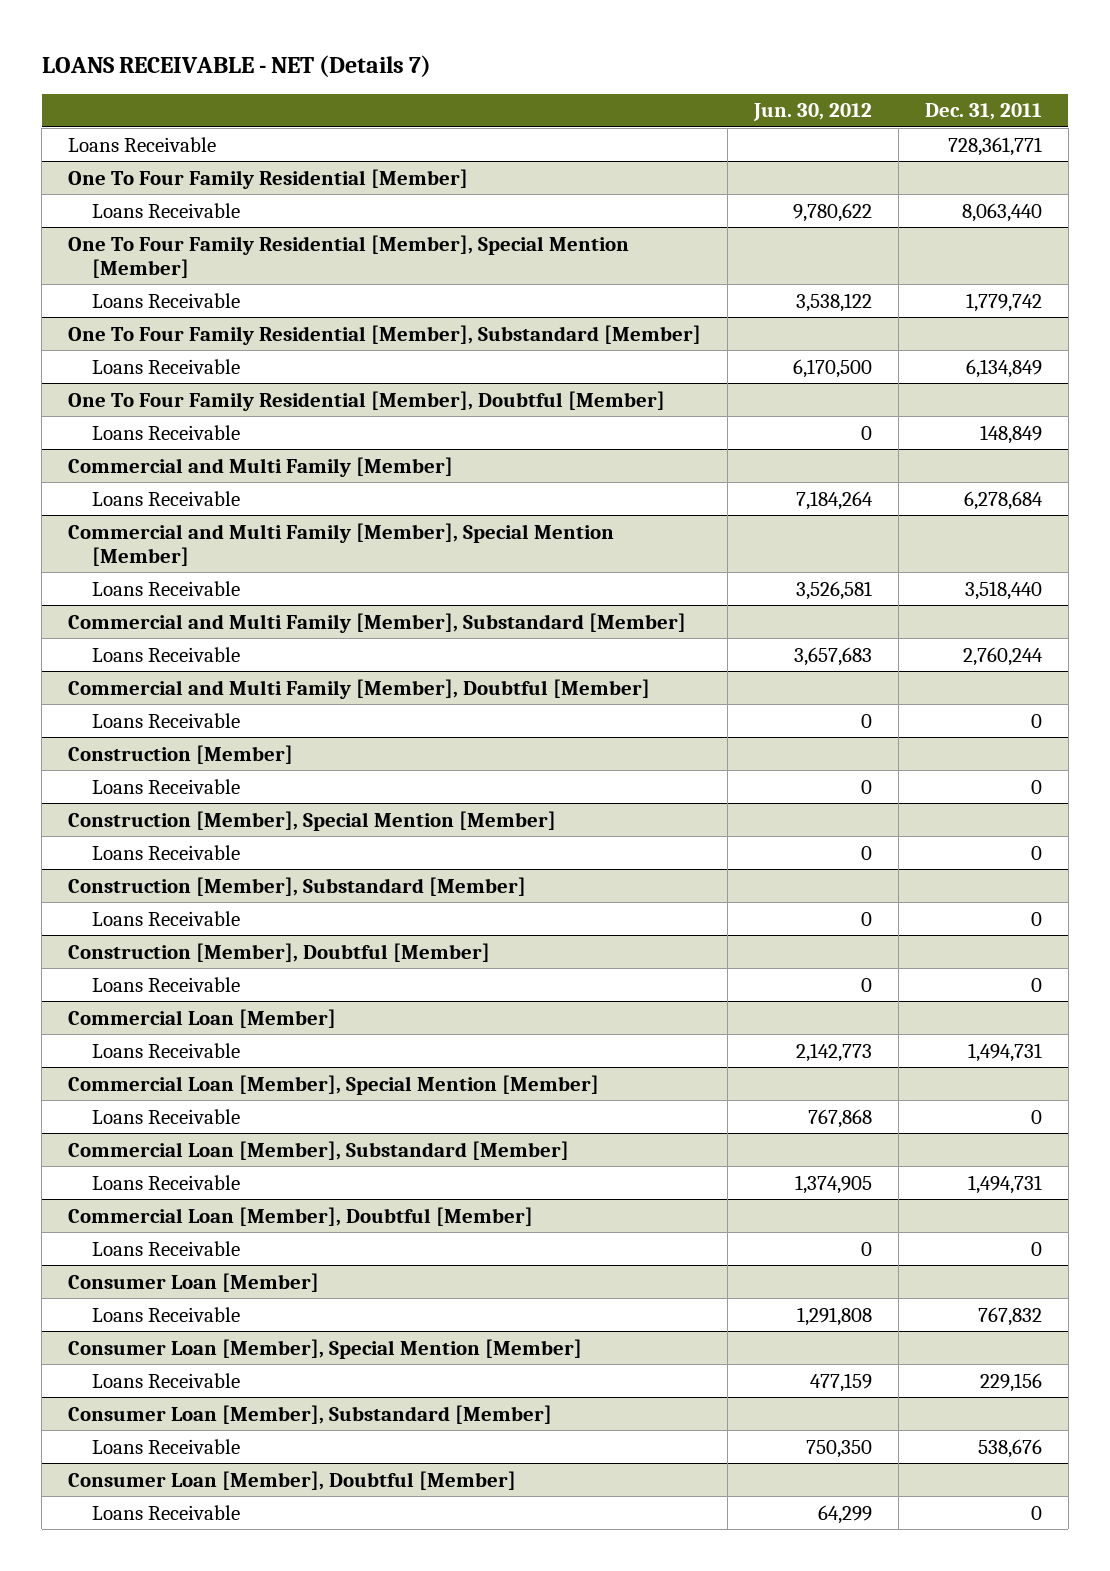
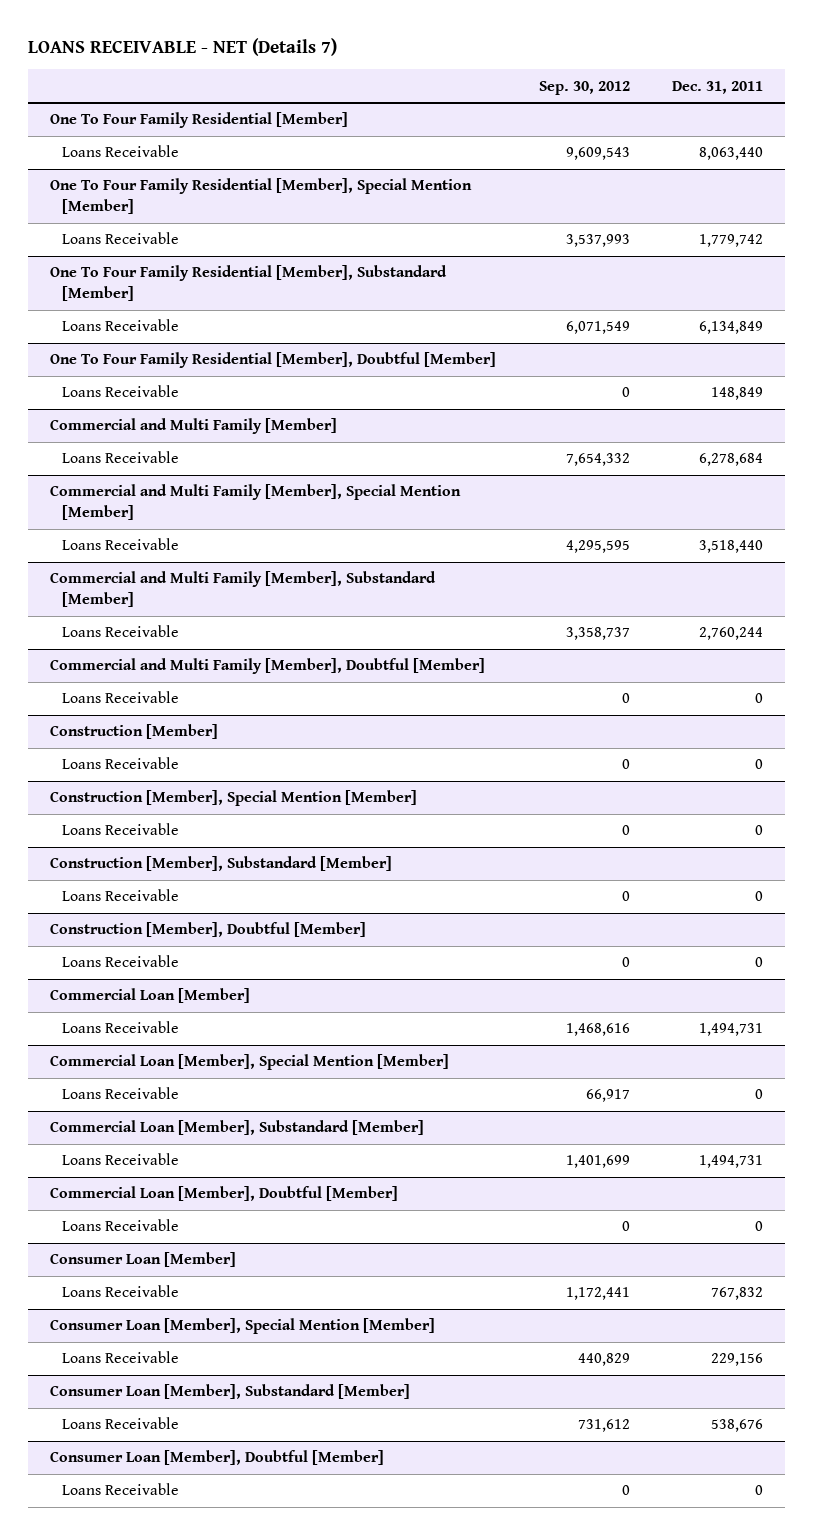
[753,103,873,122] Jun. 30, 2012 -> none
none -> [538,80,630,95] Sep. 30, 2012
[68,136,217,152] Loans Receivable -> none

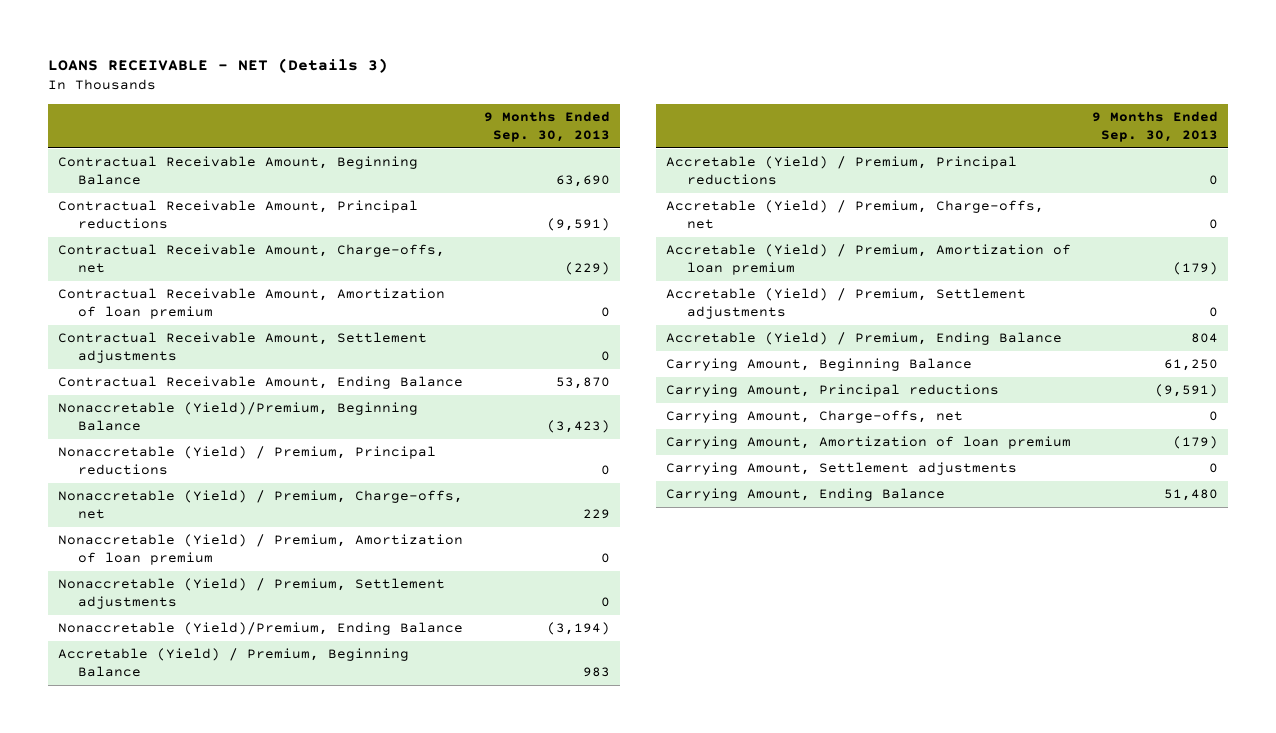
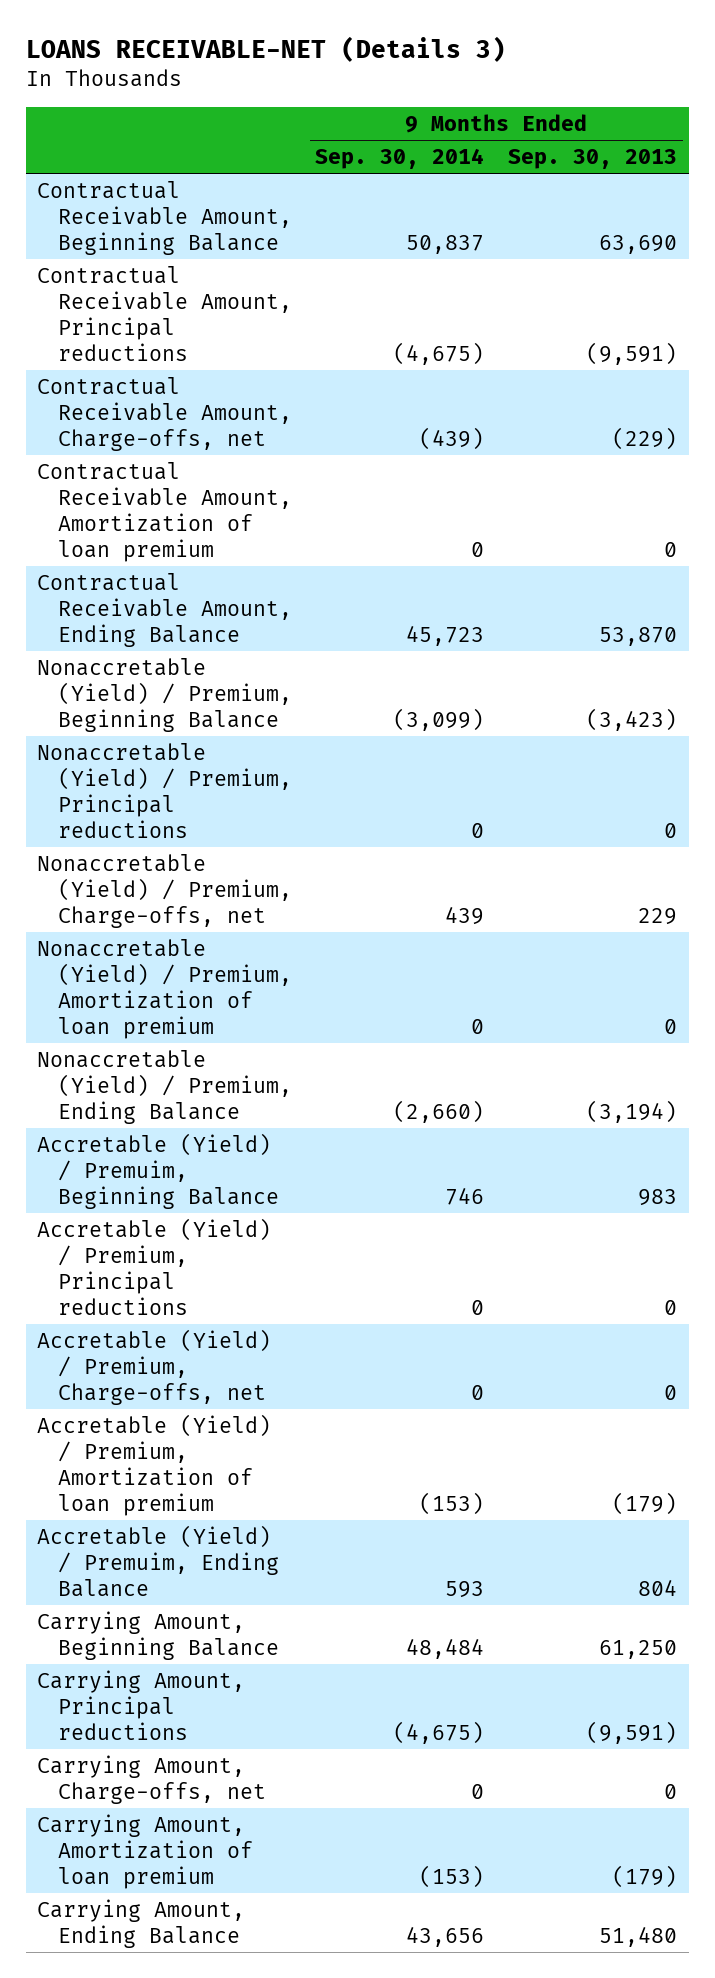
[47,57,388,73] LOANS RECEIVABLE - NET (Details 3) -> [25,36,506,63] LOANS RECEIVABLE-NET (Details 3)
none -> [315,148,485,170] Sep. 30, 2014
[58,332,428,364] Contractual Receivable Amount, Settlement adjustments -> none
[58,402,419,432] Nonaccretable (Yield)/Premium, Beginning Balance -> [37,657,292,733] Nonaccretable (Yield) / Premium, Beginning Balance
[58,578,446,610] Nonaccretable (Yield) / Premium, Settlement adjustments -> none
[58,622,464,636] Nonaccretable (Yield)/Premium, Ending Balance -> [37,1049,292,1125] Nonaccretable (Yield) / Premium, Ending Balance
[58,648,410,678] Accretable (Yield) / Premium, Beginning Balance -> [37,1132,279,1210] Accretable (Yield) / Premuim, Beginning Balance
[666,288,1027,320] Accretable (Yield) / Premium, Settlement adjustments -> none
[666,332,1063,346] Accretable (Yield) / Premium, Ending Balance -> [37,1524,279,1598] Accretable (Yield) / Premuim, Ending Balance
[666,462,1018,476] Carrying Amount, Settlement adjustments -> none

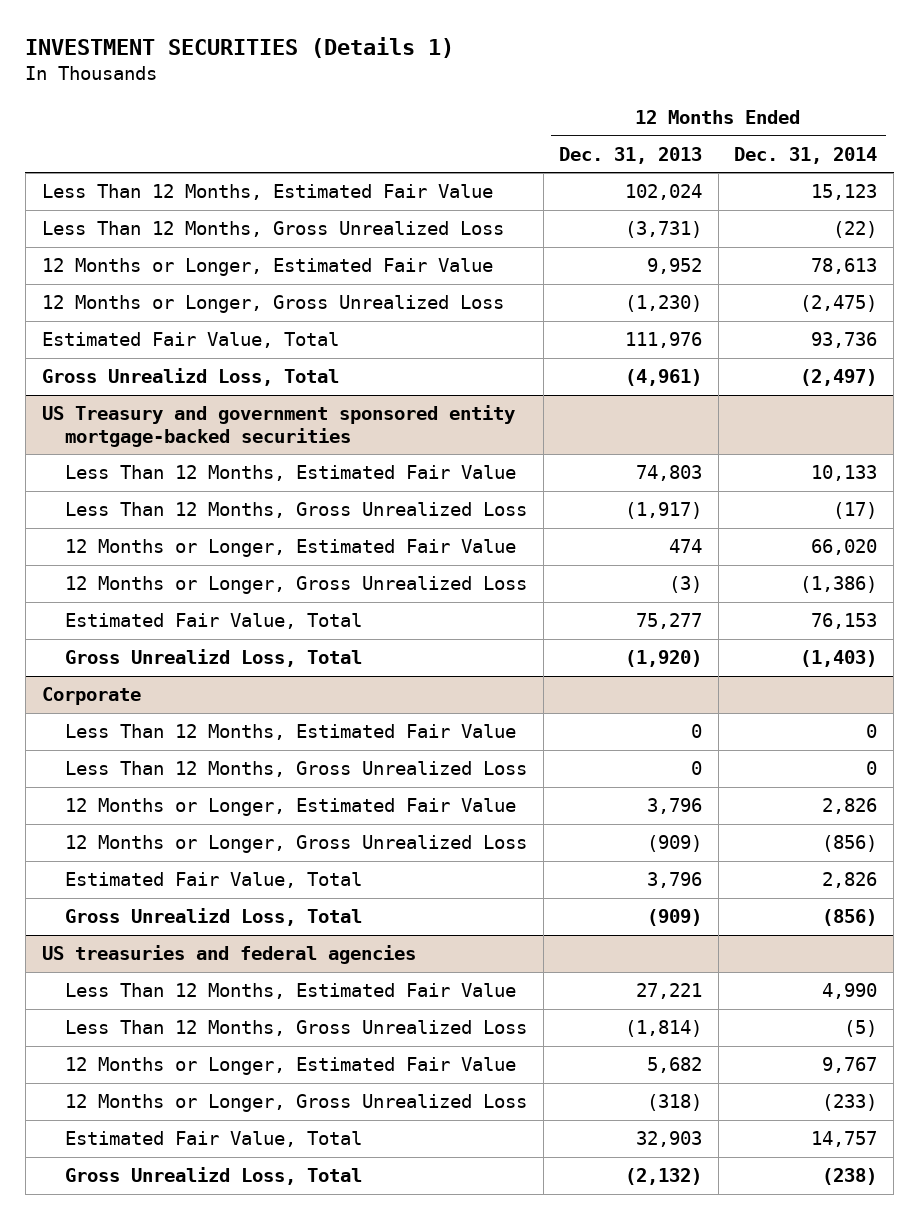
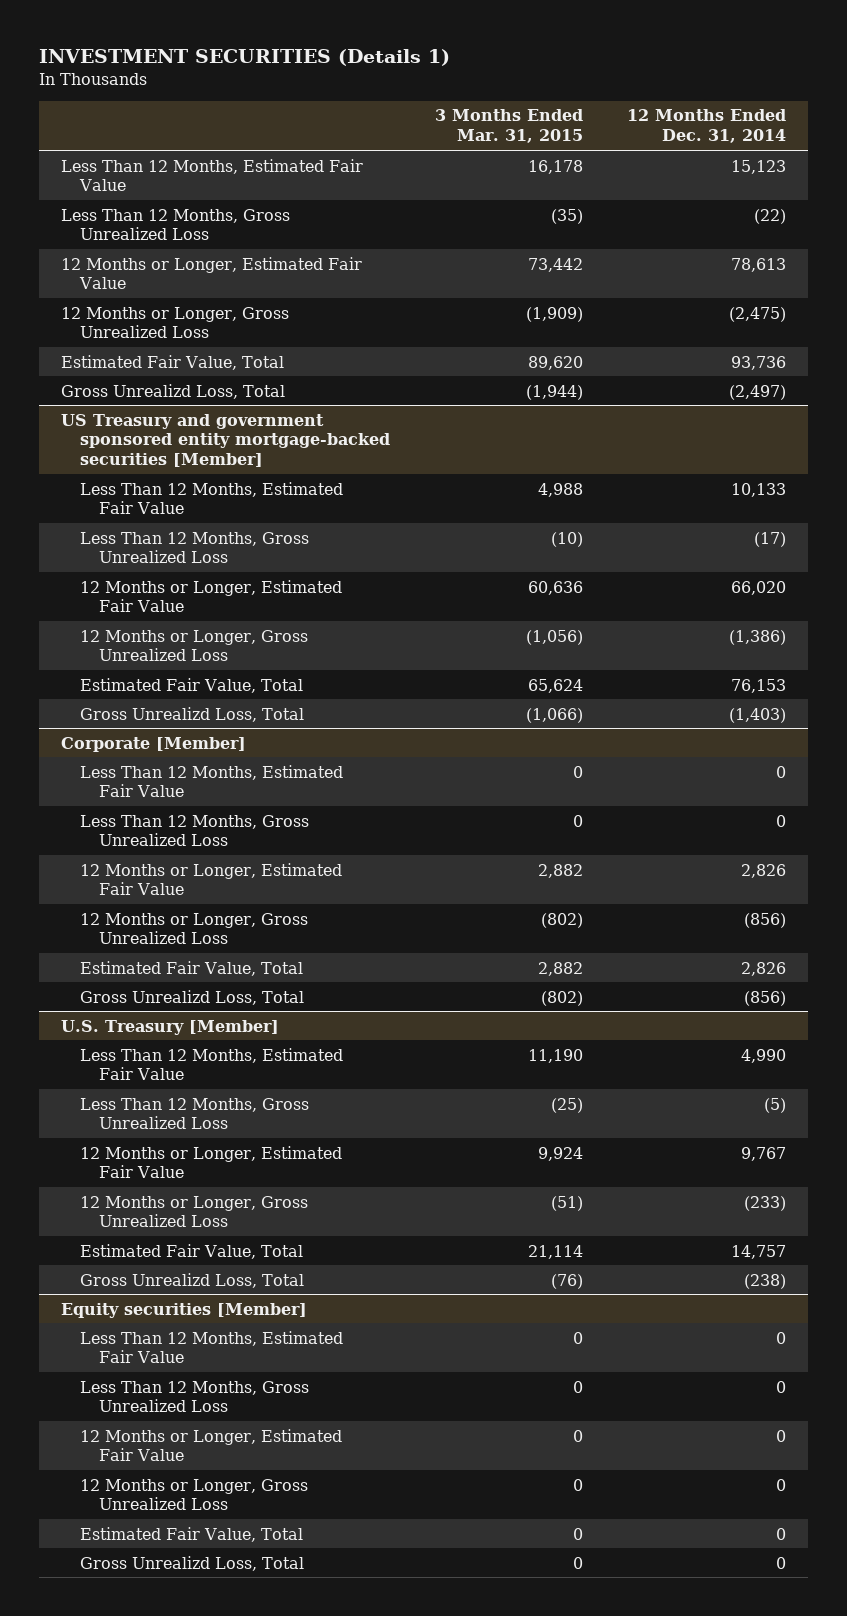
[559,146,703,164] Dec. 31, 2013 -> none
none -> [434,109,583,144] 3 Months Ended Mar. 31, 2015
[41,405,515,447] US Treasury and government sponsored entity mortgage-backed securities -> [60,413,390,468] US Treasury and government sponsored entity mortgage-backed securities [Member]
[41,687,141,706] Corporate -> [60,736,246,752] Corporate [Member]
[41,945,416,965] US treasuries and federal agencies -> [60,1019,279,1035] U.S. Treasury [Member]
none -> [60,1302,307,1318] Equity securities [Member]
none -> [79,1330,343,1364] Less Than 12 Months, Estimated Fair Value
none -> [79,1380,309,1413] Less Than 12 Months, Gross Unrealized Loss
none -> [79,1428,342,1462] 12 Months or Longer, Estimated Fair Value
none -> [79,1478,308,1511] 12 Months or Longer, Gross Unrealized Loss
none -> [79,1526,303,1542] Estimated Fair Value, Total
none -> [79,1555,304,1571] Gross Unrealizd Loss, Total

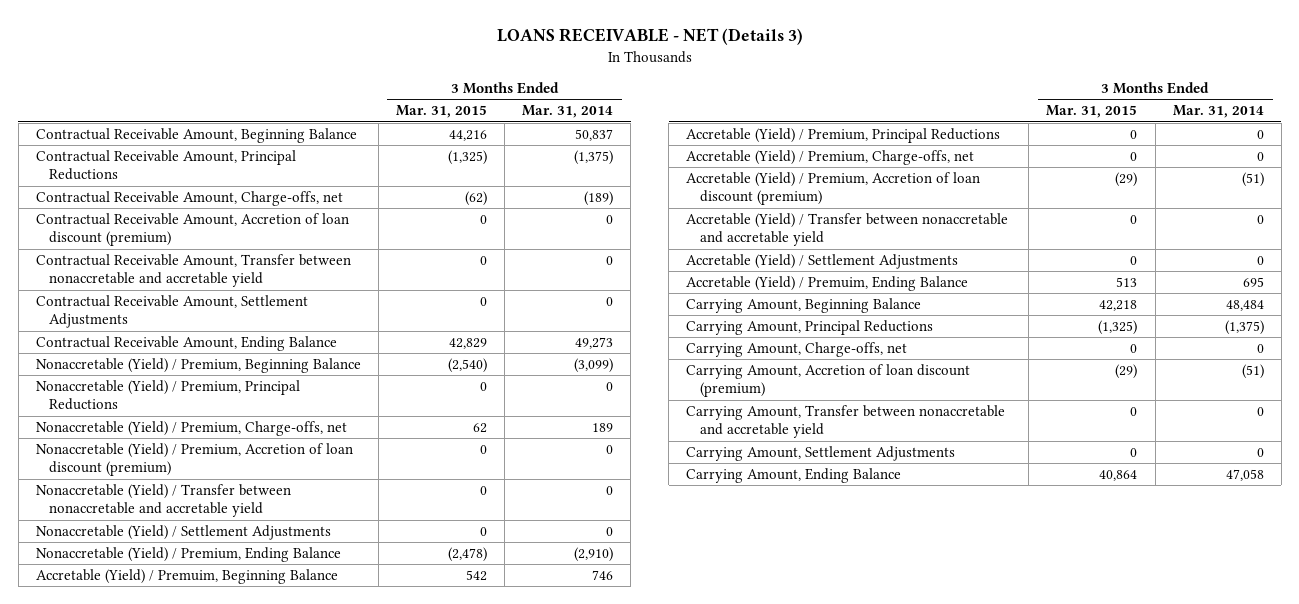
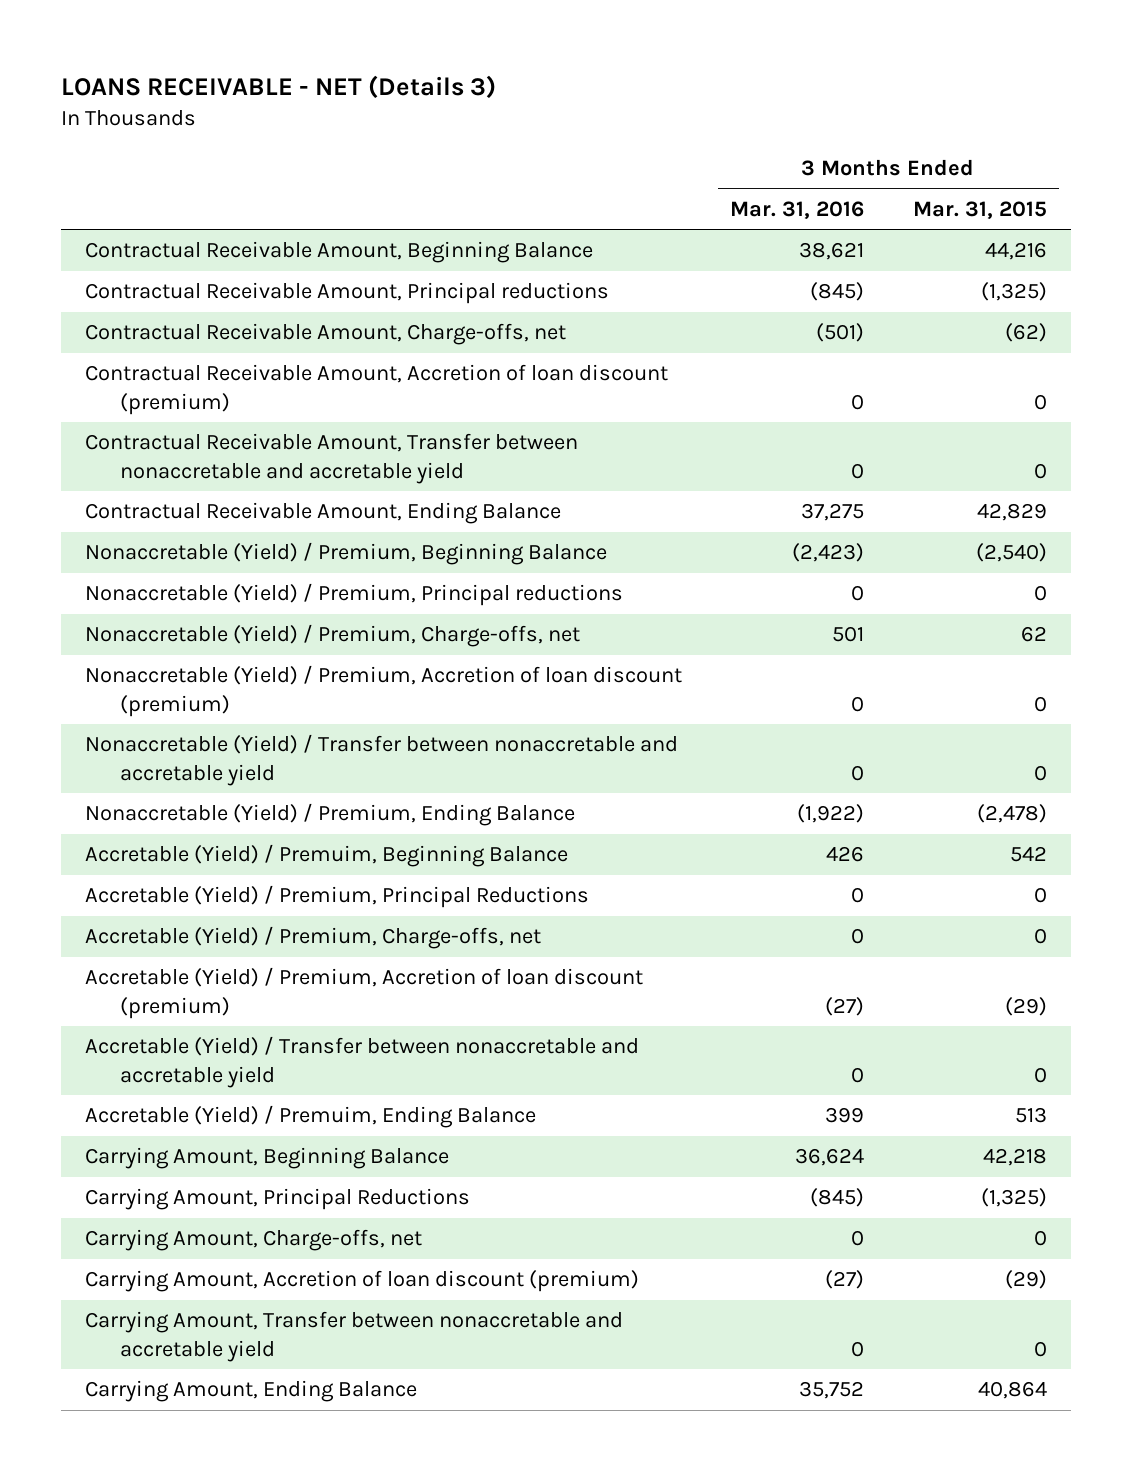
[522,105,614,119] Mar. 31, 2014 -> none
none -> [730,200,865,219] Mar. 31, 2016
[35,150,296,181] Contractual Receivable Amount, Principal Reductions -> [84,282,609,305] Contractual Receivable Amount, Principal reductions
[35,295,308,329] Contractual Receivable Amount, Settlement Adjustments -> none
[35,380,300,411] Nonaccretable (Yield) / Premium, Principal Reductions -> [84,583,623,607] Nonaccretable (Yield) / Premium, Principal reductions
[35,525,331,541] Nonaccretable (Yield) / Settlement Adjustments -> none
[686,254,959,270] Accretable (Yield) / Settlement Adjustments -> none
[686,446,956,462] Carrying Amount, Settlement Adjustments -> none

